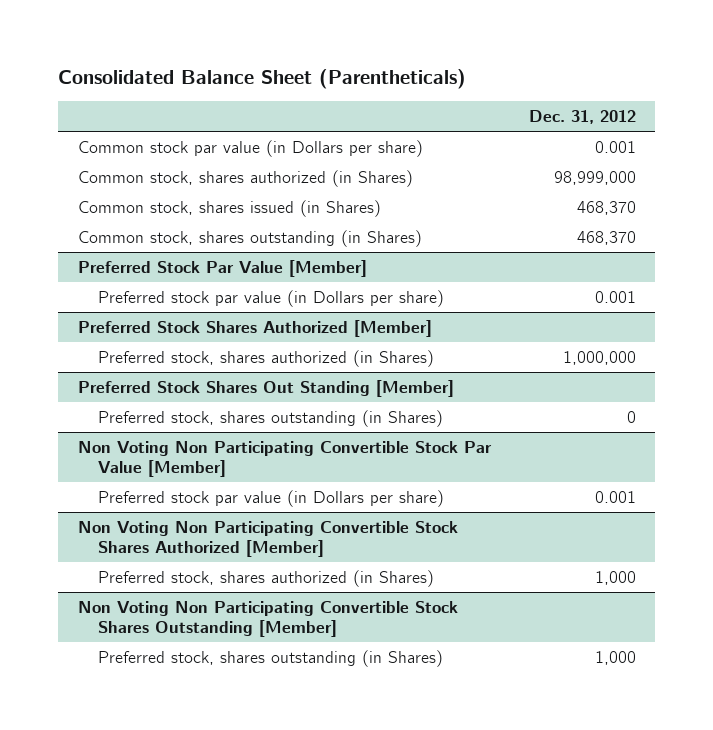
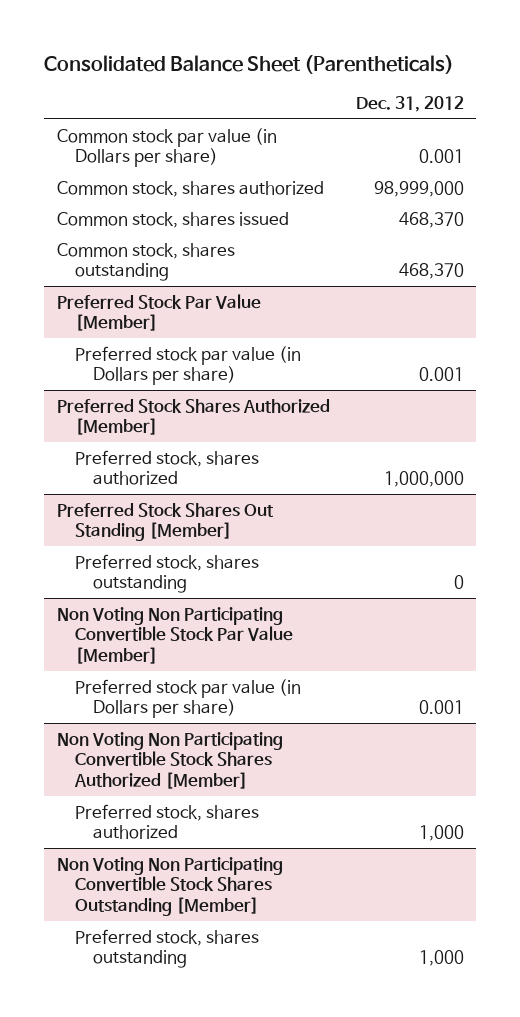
[77,169,413,187] Common stock, shares authorized (in Shares) -> [56,180,324,197] Common stock, shares authorized
[77,199,381,217] Common stock, shares issued (in Shares) -> [56,211,289,228] Common stock, shares issued
[77,229,422,247] Common stock, shares outstanding (in Shares) -> [56,242,235,282] Common stock, shares outstanding
[98,349,435,367] Preferred stock, shares authorized (in Shares) -> [74,449,259,486] Preferred stock, shares authorized
[98,409,444,427] Preferred stock, shares outstanding (in Shares) -> [74,553,259,594] Preferred stock, shares outstanding
[98,569,435,587] Preferred stock, shares authorized (in Shares) -> [74,803,259,840] Preferred stock, shares authorized
[98,649,444,667] Preferred stock, shares outstanding (in Shares) -> [74,928,259,969] Preferred stock, shares outstanding

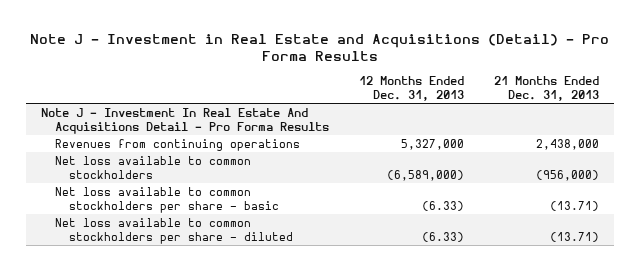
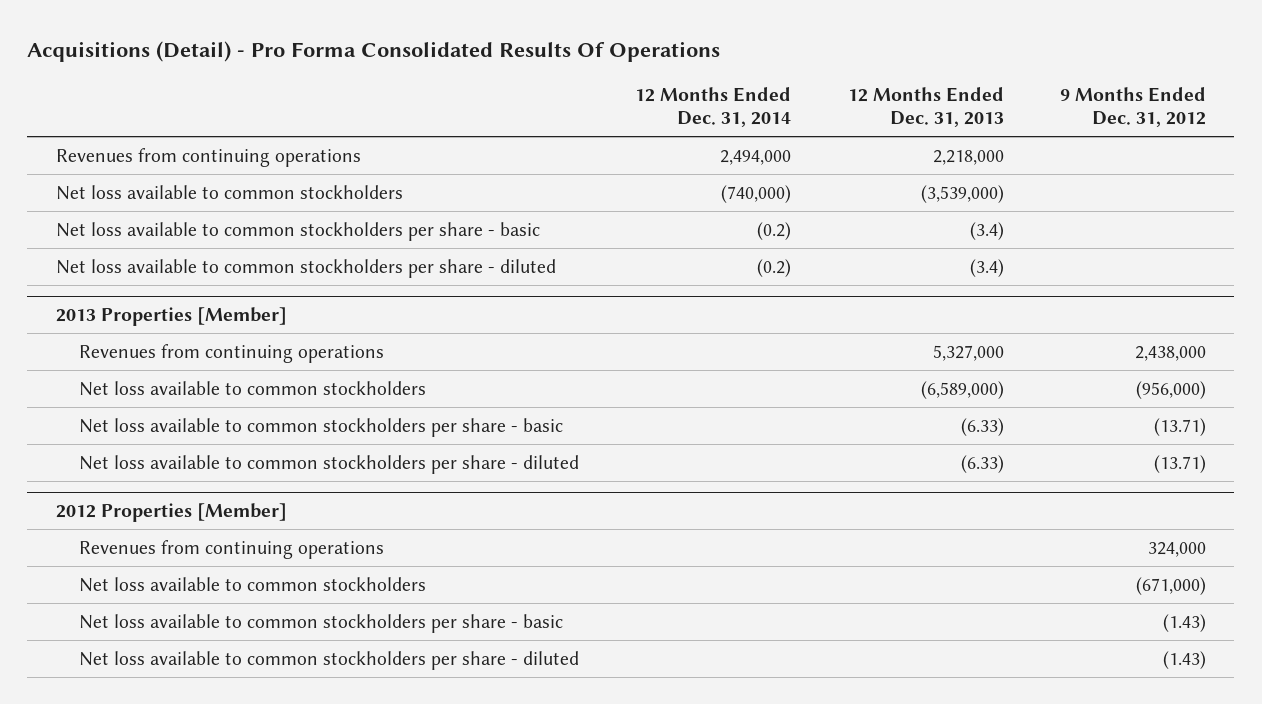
[29,33,609,62] Note J - Investment in Real Estate and Acquisitions (Detail) - Pro Forma Results -> [27,41,721,63] Acquisitions (Detail) - Pro Forma Consolidated Results Of Operations
[493,76,599,101] 21 Months Ended Dec. 31, 2013 -> none
none -> [635,87,792,128] 12 Months Ended Dec. 31, 2014
none -> [1059,87,1206,128] 9 Months Ended Dec. 31, 2012
[41,107,330,134] Note J - Investment In Real Estate And Acquisitions Detail - Pro Forma Results -> none
none -> [55,147,361,167] Revenues from continuing operations
none -> [55,184,403,200] Net loss available to common stockholders
none -> [55,221,540,241] Net loss available to common stockholders per share - basic
none -> [55,258,556,278] Net loss available to common stockholders per share - diluted
none -> [55,307,287,327] 2013 Properties [Member]
none -> [55,503,287,523] 2012 Properties [Member]
none -> [78,539,384,559] Revenues from continuing operations
none -> [78,576,426,592] Net loss available to common stockholders
none -> [78,613,563,633] Net loss available to common stockholders per share - basic
none -> [78,650,579,670] Net loss available to common stockholders per share - diluted

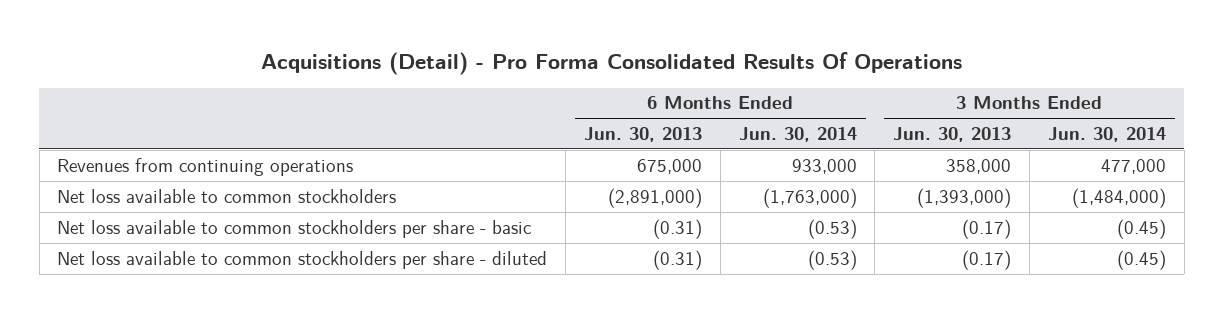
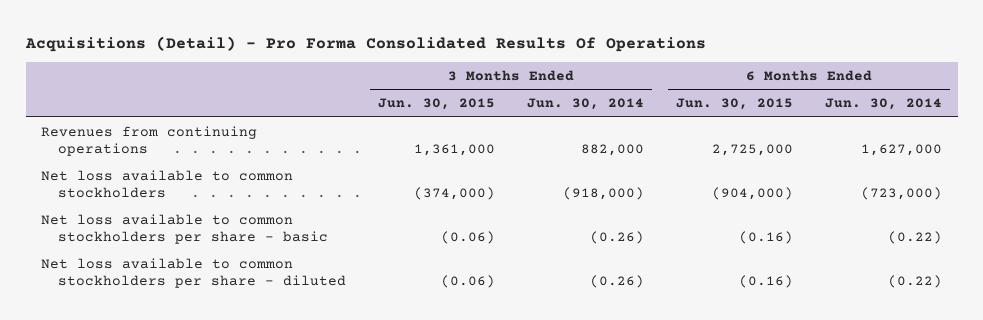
[584,127,703,143] Jun. 30, 2013 -> none
[893,127,1012,143] Jun. 30, 2013 -> none
none -> [378,98,496,111] Jun. 30, 2015
none -> [675,98,793,111] Jun. 30, 2015
[791,158,857,174] 933,000 -> [860,143,942,156] 1,627,000
[1100,158,1166,174] 477,000 -> [581,143,645,156] 882,000
[762,187,857,208] (1,763,000) -> [860,186,942,200] (723,000)
[1071,187,1166,208] (1,484,000) -> [563,186,645,200] (918,000)
[807,218,857,239] (0.53) -> [887,230,942,244] (0.22)
[1116,218,1166,239] (0.45) -> [590,230,645,244] (0.26)
[807,249,857,270] (0.53) -> [887,274,942,288] (0.22)
[1116,249,1166,270] (0.45) -> [590,274,645,288] (0.26)

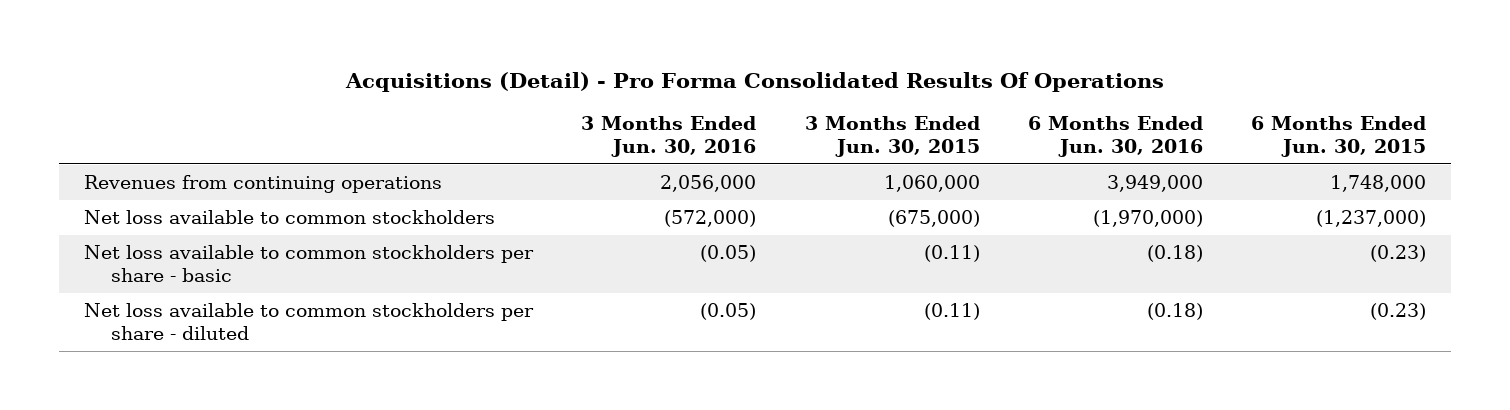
[527,98,645,111] Jun. 30, 2014 -> none
[824,98,942,111] Jun. 30, 2014 -> none
none -> [581,116,757,157] 3 Months Ended Jun. 30, 2016
none -> [1027,116,1203,157] 6 Months Ended Jun. 30, 2016
[414,143,496,156] 1,361,000 -> [883,175,980,193] 1,060,000
[711,143,793,156] 2,725,000 -> [1330,175,1427,193] 1,748,000
[414,186,496,200] (374,000) -> [887,210,980,228] (675,000)
[711,186,793,200] (904,000) -> [1316,210,1427,228] (1,237,000)
[441,230,496,244] (0.06) -> [923,245,980,263] (0.11)
[738,230,793,244] (0.16) -> [1370,245,1427,263] (0.23)
[441,274,496,288] (0.06) -> [923,303,980,321] (0.11)
[738,274,793,288] (0.16) -> [1370,303,1427,321] (0.23)

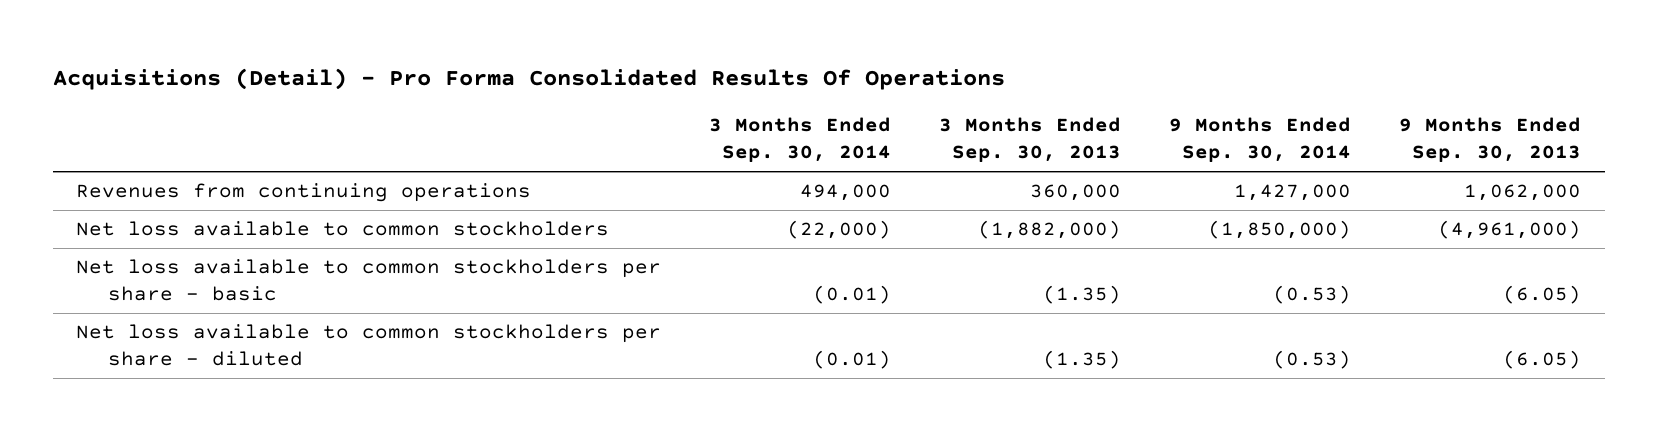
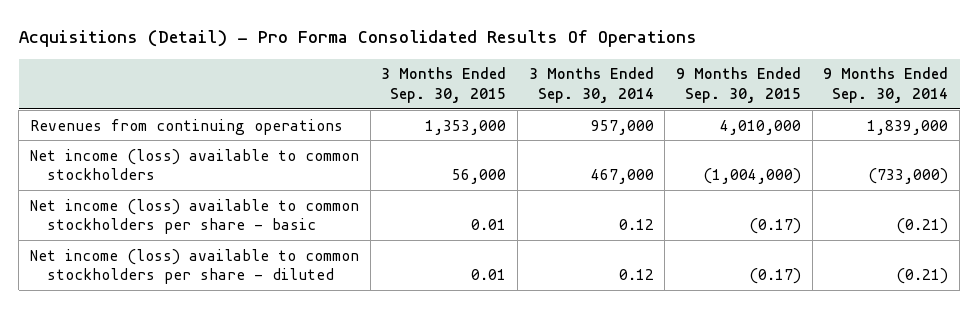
[939,117,1122,163] 3 Months Ended Sep. 30, 2013 -> none
[1398,117,1581,163] 9 Months Ended Sep. 30, 2013 -> none
none -> [381,67,507,104] 3 Months Ended Sep. 30, 2015
none -> [675,67,801,104] 9 Months Ended Sep. 30, 2015
[800,184,892,202] 494,000 -> [590,119,654,135] 957,000
[1233,184,1351,202] 1,427,000 -> [867,119,949,135] 1,839,000
[76,221,610,237] Net loss available to common stockholders -> [29,148,359,181] Net income (loss) available to common stockholders
[787,220,892,240] (22,000) -> [590,169,654,185] 467,000
[1207,220,1351,240] (1,850,000) -> [868,168,949,185] (733,000)
[76,259,662,302] Net loss available to common stockholders per share - basic -> [29,198,359,235] Net income (loss) available to common stockholders per share - basic
[813,285,892,305] (0.01) -> [618,219,654,231] 0.12
[1272,285,1351,305] (0.53) -> [896,218,949,235] (0.21)
[76,324,662,367] Net loss available to common stockholders per share - diluted -> [29,248,359,285] Net income (loss) available to common stockholders per share - diluted
[813,350,892,370] (0.01) -> [618,269,654,281] 0.12
[1272,350,1351,370] (0.53) -> [896,268,949,285] (0.21)

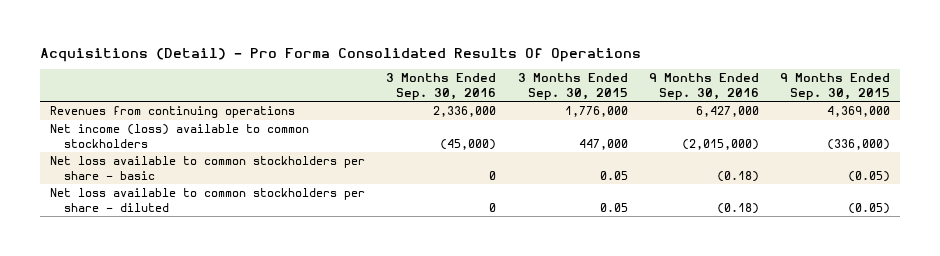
[528,67,654,104] 3 Months Ended Sep. 30, 2014 -> none
[823,67,949,104] 9 Months Ended Sep. 30, 2014 -> none
none -> [386,73,497,100] 3 Months Ended Sep. 30, 2016
none -> [648,73,759,100] 9 Months Ended Sep. 30, 2016
[425,119,507,135] 1,353,000 -> [564,106,628,118] 1,776,000
[719,119,801,135] 4,010,000 -> [826,106,890,118] 4,369,000
[452,169,507,185] 56,000 -> [578,138,628,150] 447,000
[702,168,801,185] (1,004,000) -> [826,138,890,150] (336,000)
[29,198,359,235] Net income (loss) available to common stockholders per share - basic -> [50,156,366,180] Net loss available to common stockholders per share - basic
[471,219,507,231] 0.01 -> [599,170,628,180] 0.05
[748,218,801,235] (0.17) -> [847,170,890,182] (0.05)
[29,248,359,285] Net income (loss) available to common stockholders per share - diluted -> [50,188,366,212] Net loss available to common stockholders per share - diluted
[471,269,507,281] 0.01 -> [599,202,628,212] 0.05
[748,268,801,285] (0.17) -> [847,202,890,214] (0.05)

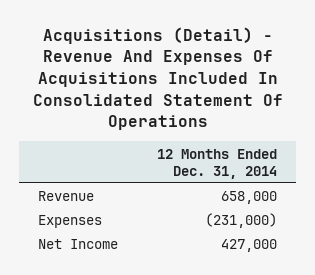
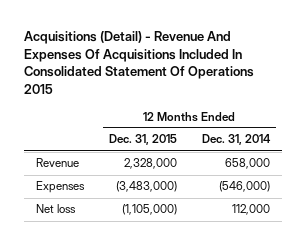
[32,26,283,131] Acquisitions (Detail) - Revenue And Expenses Of Acquisitions Included In Consolidated Statement Of Operations -> [23,31,254,94] Acquisitions (Detail) - Revenue And Expenses Of Acquisitions Included In Consolidated Statement Of Operations 2015
none -> [108,134,177,146] Dec. 31, 2015
[204,213,277,229] (231,000) -> [218,181,270,193] (546,000)
[38,239,119,250] Net Income -> [36,204,77,214] Net loss
[220,239,277,253] 427,000 -> [231,204,270,216] 112,000

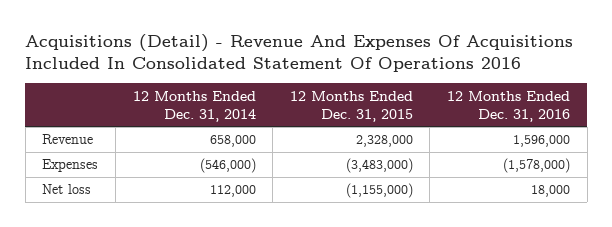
[23,31,254,94] Acquisitions (Detail) - Revenue And Expenses Of Acquisitions Included In Consolidated Statement Of Operations 2015 -> [25,34,574,73] Acquisitions (Detail) - Revenue And Expenses Of Acquisitions Included In Consolidated Statement Of Operations 2016
none -> [447,90,571,122] 12 Months Ended Dec. 31, 2016
[121,204,177,216] (1,105,000) -> [345,183,413,199] (1,155,000)

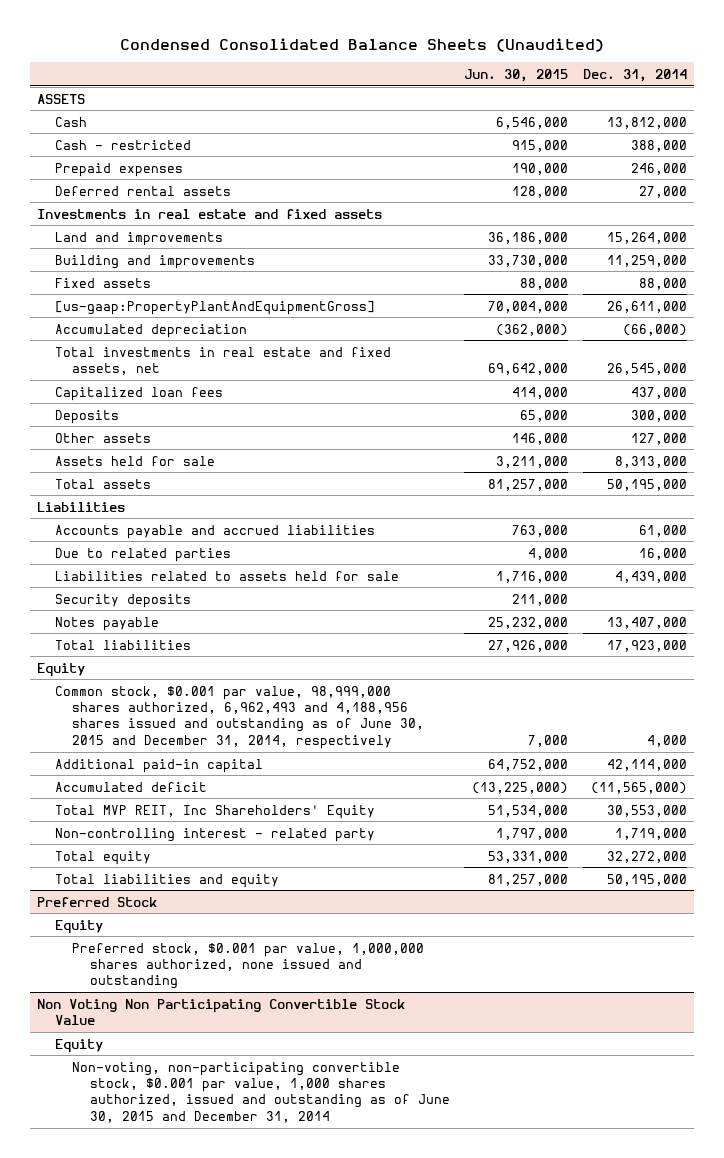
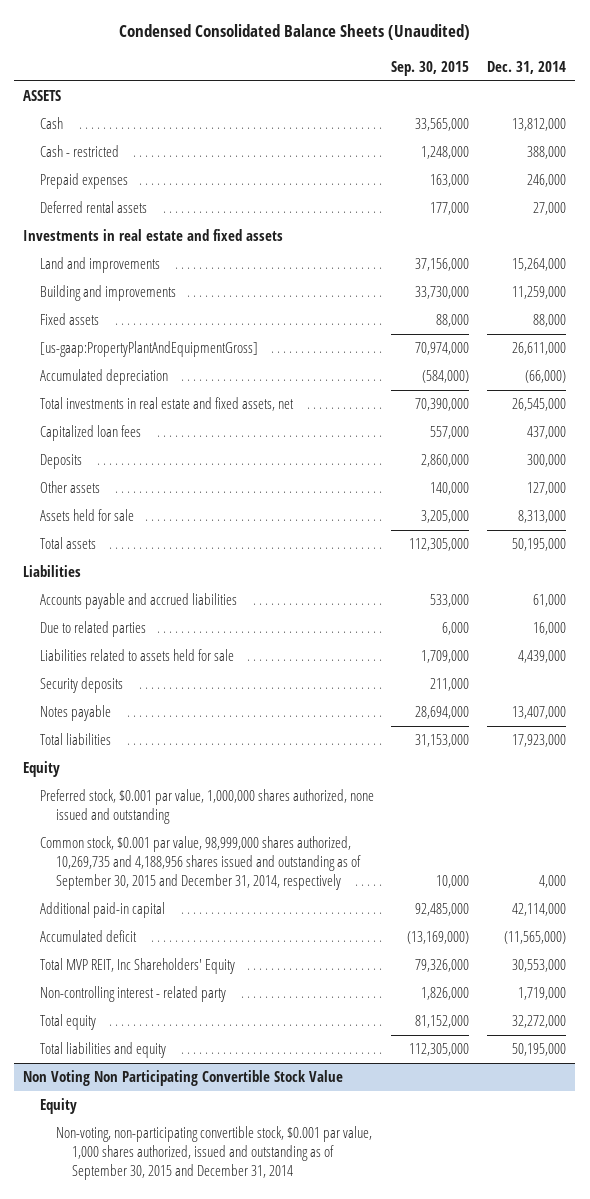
[464,69,569,83] Jun. 30, 2015 -> none
none -> [391,60,470,76] Sep. 30, 2015
none -> [39,789,374,825] Preferred stock, $0.001 par value, 1,000,000 shares authorized, none issued and outstanding
[54,685,425,749] Common stock, $0.001 par value, 98,999,000 shares authorized, 6,962,493 and 4,188,956 shares issued and outstanding as of June 30, 2015 and December 31, 2014, respectively -> [39,836,361,891] Common stock, $0.001 par value, 98,999,000 shares authorized, 10,269,735 and 4,188,956 shares issued and outstanding as of September 30, 2015 and December 31, 2014, respectively
[37,896,158,907] Preferred Stock -> none
[54,919,103,934] Equity -> none
[72,942,425,990] Preferred stock, $0.001 par value, 1,000,000 shares authorized, none issued and outstanding -> none
[72,1061,450,1123] Non-voting, non-participating convertible stock, $0.001 par value, 1,000 shares authorized, issued and outstanding as of June 30, 2015 and December 31, 2014 -> [55,1126,372,1181] Non-voting, non-participating convertible stock, $0.001 par value, 1,000 shares authorized, issued and outstanding as of September 30, 2015 and December 31, 2014

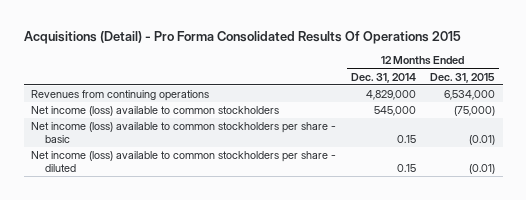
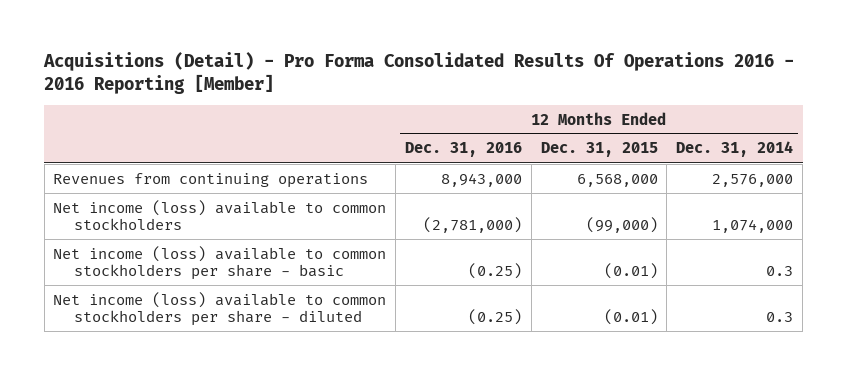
[23,31,461,45] Acquisitions (Detail) - Pro Forma Consolidated Results Of Operations 2015 -> [43,52,795,95] Acquisitions (Detail) - Pro Forma Consolidated Results Of Operations 2016 - 2016 Reporting [Member]
none -> [405,142,523,158] Dec. 31, 2016
[365,90,416,101] 4,829,000 -> [712,173,794,187] 2,576,000
[444,90,496,101] 6,534,000 -> [576,173,658,187] 6,568,000
[373,106,416,117] 545,000 -> [712,219,794,234] 1,074,000
[454,106,496,117] (75,000) -> [585,217,658,234] (99,000)
[396,135,416,144] 0.15 -> [766,266,794,277] 0.3
[396,164,416,173] 0.15 -> [766,312,794,323] 0.3

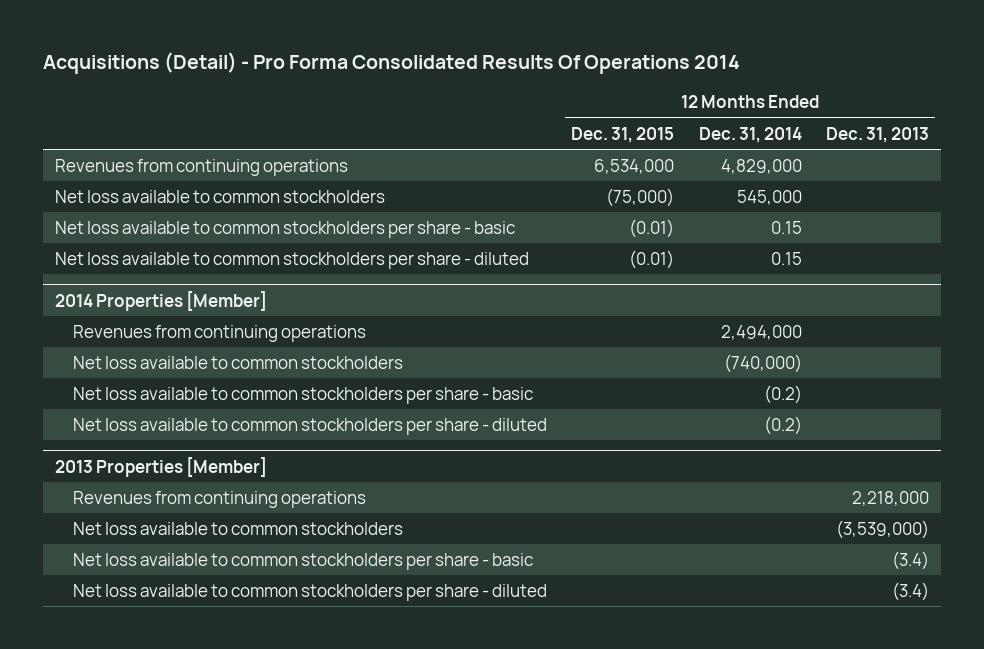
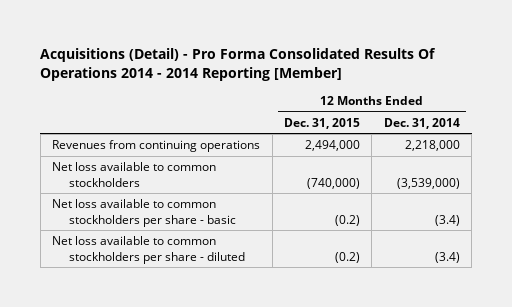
[42,52,740,75] Acquisitions (Detail) - Pro Forma Consolidated Results Of Operations 2014 -> [40,48,437,82] Acquisitions (Detail) - Pro Forma Consolidated Results Of Operations 2014 - 2014 Reporting [Member]
[826,126,930,143] Dec. 31, 2013 -> none
[54,290,267,311] 2014 Properties [Member] -> none
[73,324,367,342] Revenues from continuing operations -> none
[73,355,404,369] Net loss available to common stockholders -> none
[73,386,534,404] Net loss available to common stockholders per share - basic -> none
[73,417,548,435] Net loss available to common stockholders per share - diluted -> none
[54,456,267,477] 2013 Properties [Member] -> none
[73,490,367,508] Revenues from continuing operations -> none
[73,521,404,535] Net loss available to common stockholders -> none
[73,552,534,570] Net loss available to common stockholders per share - basic -> none
[73,583,548,601] Net loss available to common stockholders per share - diluted -> none
[594,158,675,174] 6,534,000 -> [304,140,360,152] 2,494,000
[720,158,802,174] 4,829,000 -> [404,140,460,152] 2,218,000
[606,187,675,207] (75,000) -> [306,177,360,189] (740,000)
[736,189,802,205] 545,000 -> [396,177,460,189] (3,539,000)
[629,218,675,238] (0.01) -> [334,214,360,226] (0.2)
[770,220,802,234] 0.15 -> [434,214,460,226] (3.4)
[629,249,675,269] (0.01) -> [334,251,360,263] (0.2)
[770,251,802,265] 0.15 -> [434,251,460,263] (3.4)

